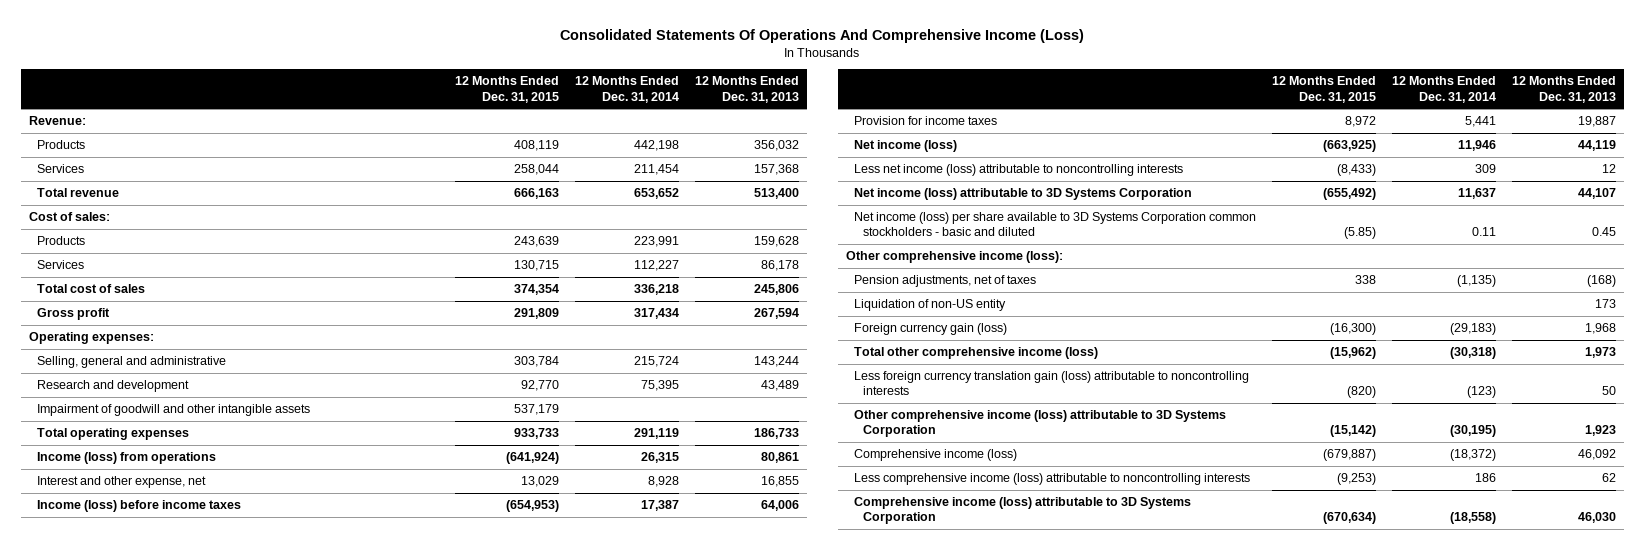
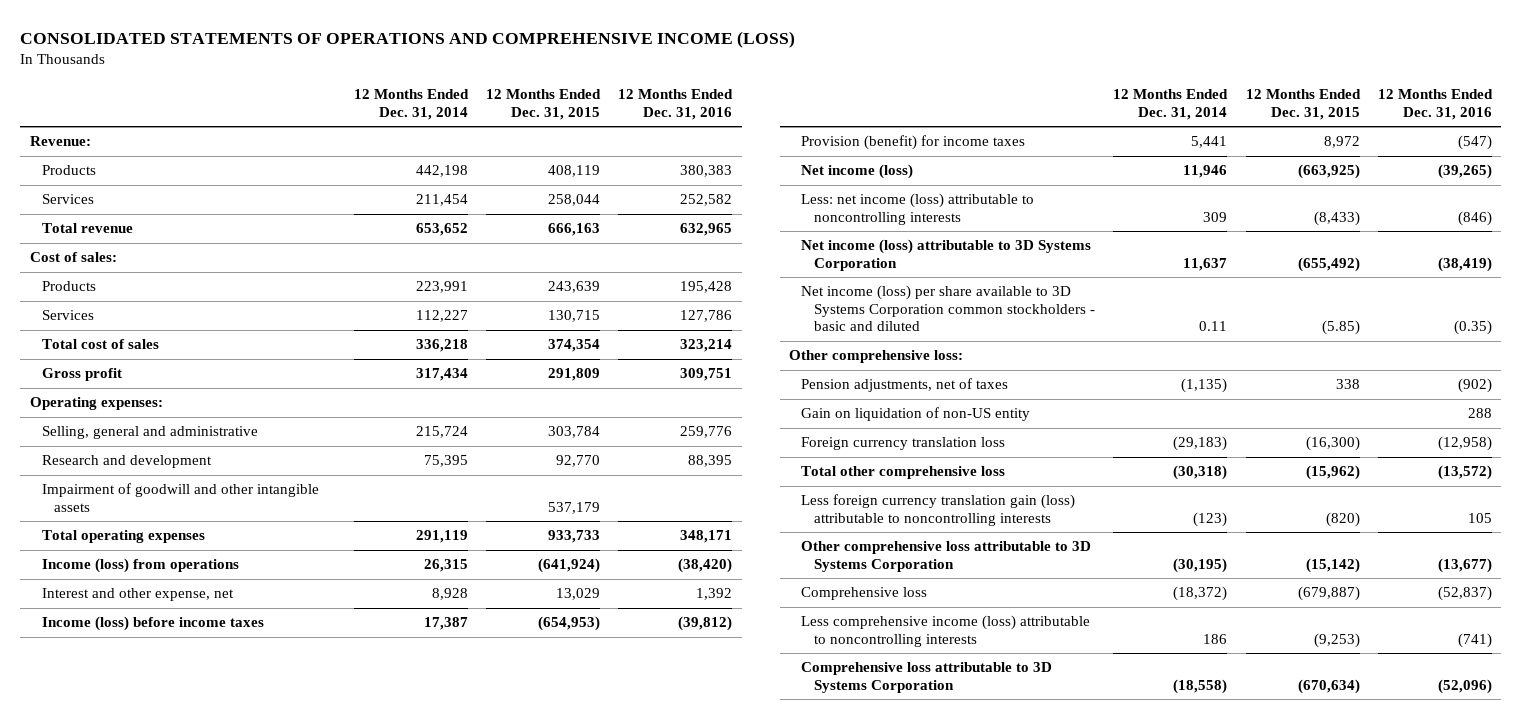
[560,29,1085,44] Consolidated Statements Of Operations And Comprehensive Income (Loss) -> [20,30,796,48] CONSOLIDATED STATEMENTS OF OPERATIONS AND COMPREHENSIVE INCOME (LOSS)
[694,76,799,103] 12 Months Ended Dec. 31, 2013 -> none
none -> [618,89,734,120] 12 Months Ended Dec. 31, 2016
[854,116,998,126] Provision for income taxes -> [801,135,1026,151] Provision (benefit) for income taxes
[854,164,1184,177] Less net income (loss) attributable to noncontrolling interests -> [801,193,1035,225] Less: net income (loss) attributable to noncontrolling interests
[845,251,1063,264] Other comprehensive income (loss): -> [789,350,964,364] Other comprehensive loss:
[854,299,1007,312] Liquidation of non-US entity -> [801,407,1031,422] Gain on liquidation of non-US entity
[854,323,1008,336] Foreign currency gain (loss) -> [801,437,1006,451] Foreign currency translation loss
[854,347,1099,360] Total other comprehensive income (loss) -> [801,466,1006,480] Total other comprehensive loss
[854,410,1227,438] Other comprehensive income (loss) attributable to 3D Systems Corporation -> [801,541,1092,572] Other comprehensive loss attributable to 3D Systems Corporation
[854,449,1018,462] Comprehensive income (loss) -> [801,587,928,601] Comprehensive loss
[854,497,1192,525] Comprehensive income (loss) attributable to 3D Systems Corporation -> [801,662,1053,693] Comprehensive loss attributable to 3D Systems Corporation

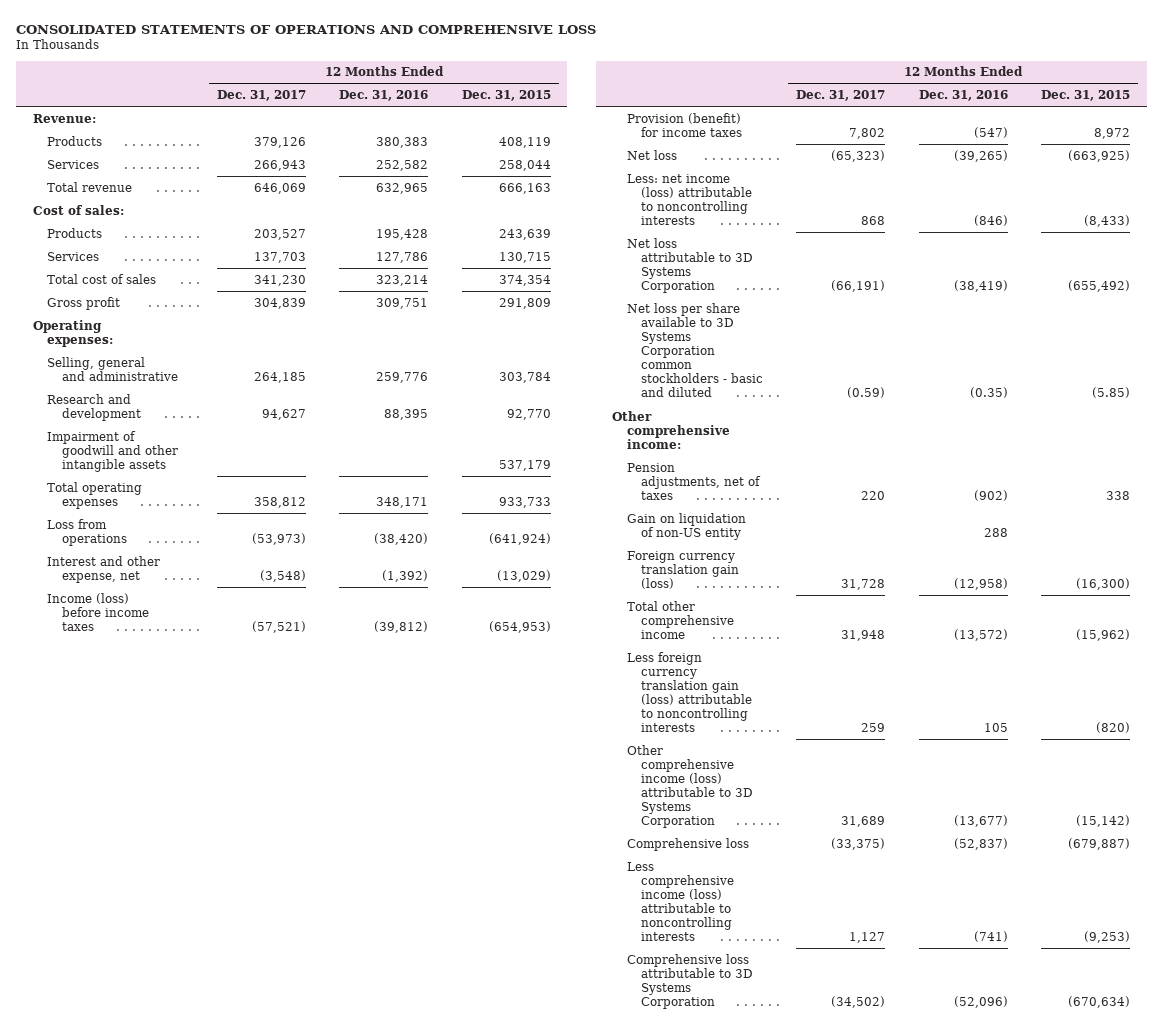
[20,30,796,48] CONSOLIDATED STATEMENTS OF OPERATIONS AND COMPREHENSIVE INCOME (LOSS) -> [16,24,597,34] CONSOLIDATED STATEMENTS OF OPERATIONS AND COMPREHENSIVE LOSS
[353,89,469,120] 12 Months Ended Dec. 31, 2014 -> none
none -> [217,89,307,101] Dec. 31, 2017
[41,558,239,574] Income (loss) from operations -> [47,518,127,546] Loss from operations
[555,588,600,601] 13,029 -> [496,569,551,582] (13,029)
[696,588,733,601] 1,392 -> [382,569,429,582] (1,392)
[801,164,914,180] Net income (loss) -> [626,149,677,160] Net loss
[801,239,1092,271] Net income (loss) attributable to 3D Systems Corporation -> [626,237,754,293] Net loss attributable to 3D Systems Corporation
[801,285,1095,332] Net income (loss) per share available to 3D Systems Corporation common stockholders - basic and diluted -> [626,302,764,398] Net loss per share available to 3D Systems Corporation common stockholders - basic and diluted
[789,350,964,364] Other comprehensive loss: -> [612,410,730,449] Other comprehensive income:
[801,437,1006,451] Foreign currency translation loss -> [626,550,740,589] Foreign currency translation gain (loss)
[801,466,1006,480] Total other comprehensive loss -> [626,600,735,639] Total other comprehensive income
[801,541,1092,572] Other comprehensive loss attributable to 3D Systems Corporation -> [626,744,754,829] Other comprehensive income (loss) attributable to 3D Systems Corporation

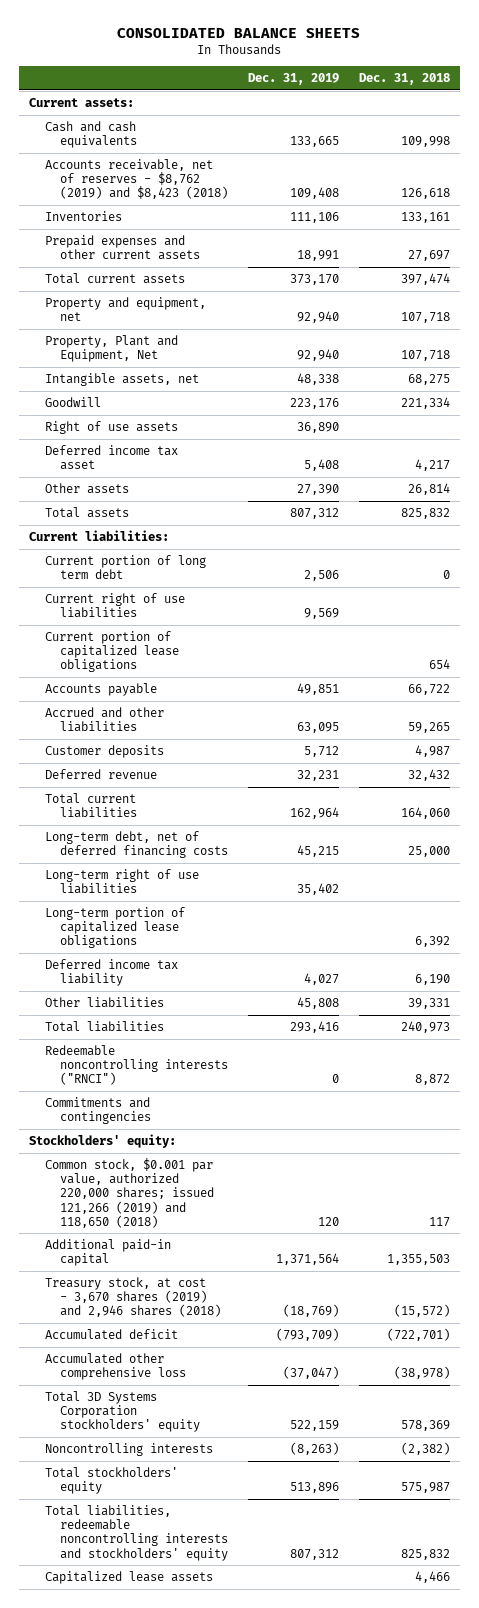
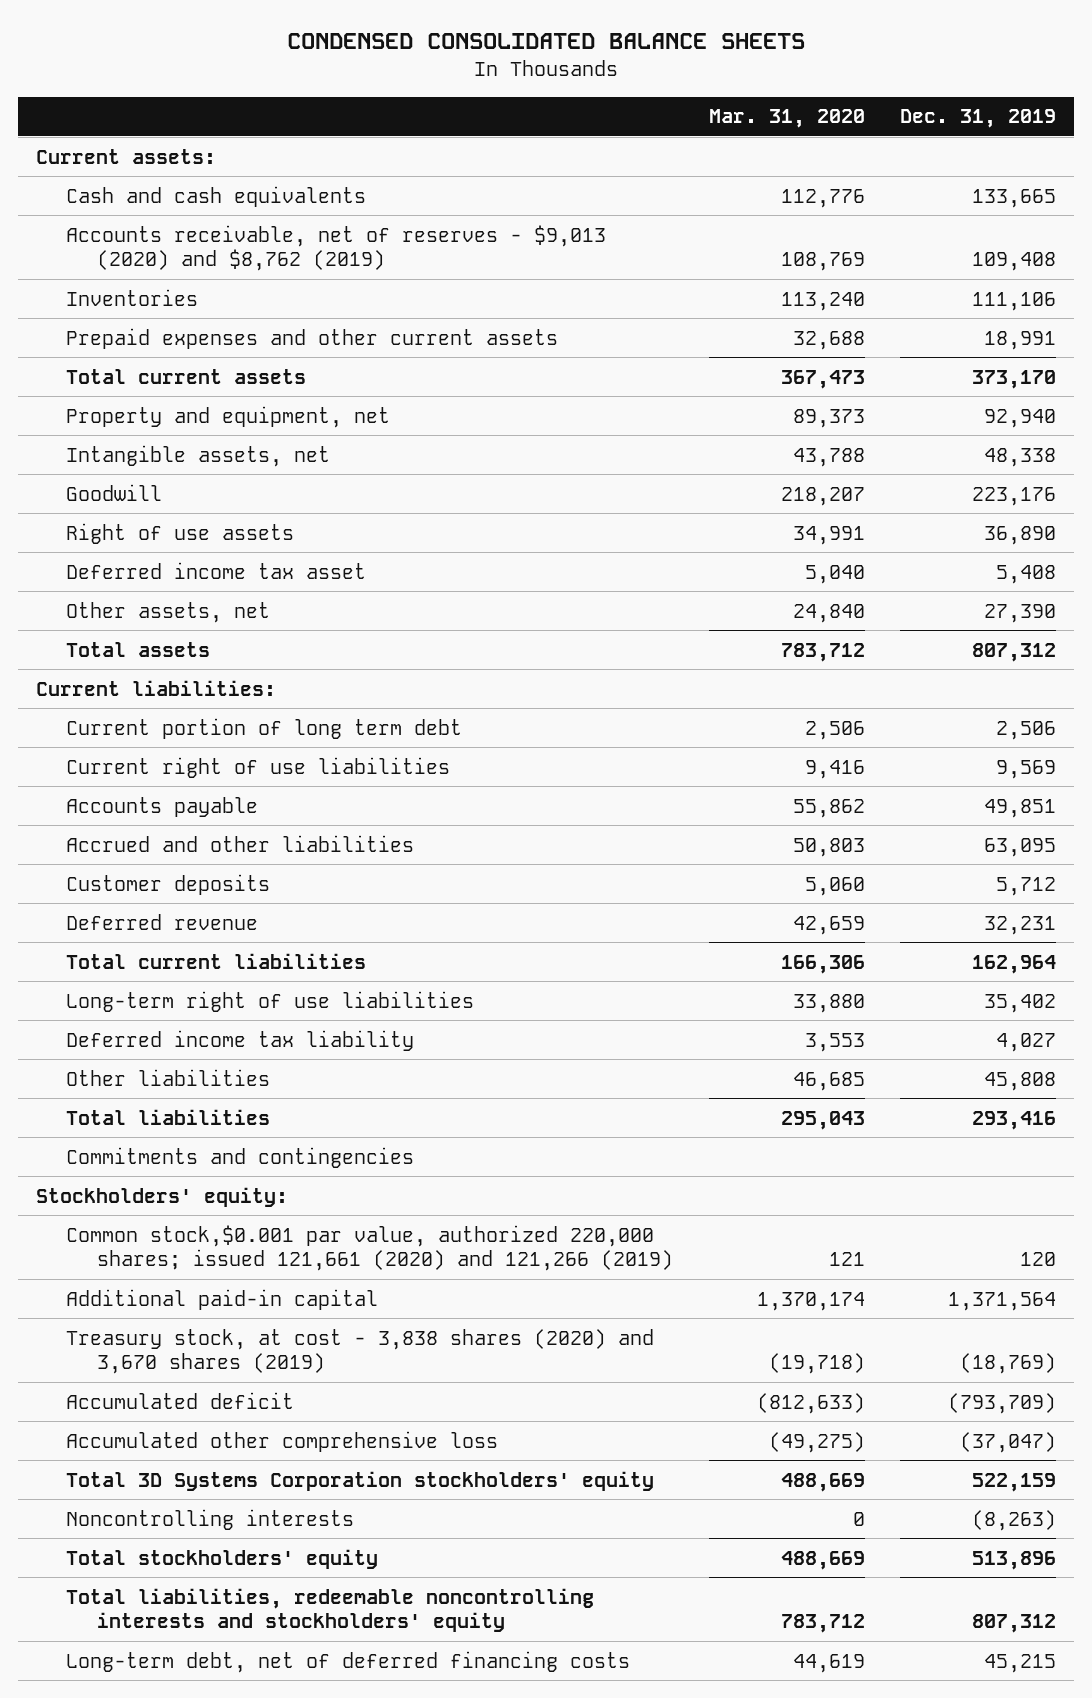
[117,27,361,38] CONSOLIDATED BALANCE SHEETS -> [287,33,806,50] CONDENSED CONSOLIDATED BALANCE SHEETS
[358,73,450,86] Dec. 31, 2018 -> none
none -> [708,109,865,129] Mar. 31, 2020
[44,159,229,200] Accounts receivable, net of reserves - $8,762 (2019) and $8,423 (2018) -> [66,224,607,272] Accounts receivable, net of reserves - $9,013 (2020) and $8,762 (2019)
[44,335,178,363] Property, Plant and Equipment, Net -> none
[44,483,129,495] Other assets -> [66,601,271,623] Other assets, net
[44,631,180,673] Current portion of capitalized lease obligations -> none
[44,907,185,949] Long-term portion of capitalized lease obligations -> none
[44,1045,229,1086] Redeemable noncontrolling interests ("RNCI") -> none
[44,1158,215,1228] Common stock, $0.001 par value, authorized 220,000 shares; issued 121,266 (2019) and 118,650 (2018) -> [66,1224,673,1272] Common stock,$0.001 par value, authorized 220,000 shares; issued 121,661 (2020) and 121,266 (2019)
[44,1277,222,1318] Treasury stock, at cost - 3,670 shares (2019) and 2,946 shares (2018) -> [66,1328,655,1375] Treasury stock, at cost - 3,838 shares (2020) and 3,670 shares (2019)
[44,1571,213,1585] Capitalized lease assets -> none
[44,831,229,859] Long-term debt, net of deferred financing costs -> [66,1650,631,1673] Long-term debt, net of deferred financing costs

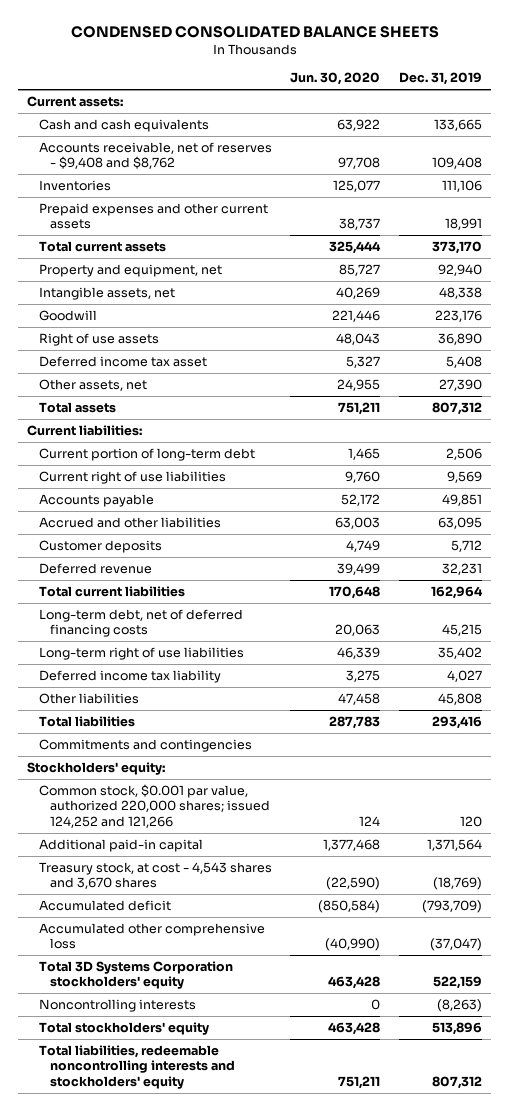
[708,109,865,129] Mar. 31, 2020 -> none
none -> [290,72,381,86] Jun. 30, 2020
[66,224,607,272] Accounts receivable, net of reserves - $9,013 (2020) and $8,762 (2019) -> [38,141,272,170] Accounts receivable, net of reserves - $9,408 and $8,762
[66,717,463,739] Current portion of long term debt -> [38,447,255,461] Current portion of long-term debt
[66,1650,631,1673] Long-term debt, net of deferred financing costs -> [38,608,243,638] Long-term debt, net of deferred financing costs
[66,1224,673,1272] Common stock,$0.001 par value, authorized 220,000 shares; issued 121,661 (2020) and 121,266 (2019) -> [38,783,271,829] Common stock, $0.001 par value, authorized 220,000 shares; issued 124,252 and 121,266
[66,1328,655,1375] Treasury stock, at cost - 3,838 shares (2020) and 3,670 shares (2019) -> [38,861,272,890] Treasury stock, at cost - 4,543 shares and 3,670 shares

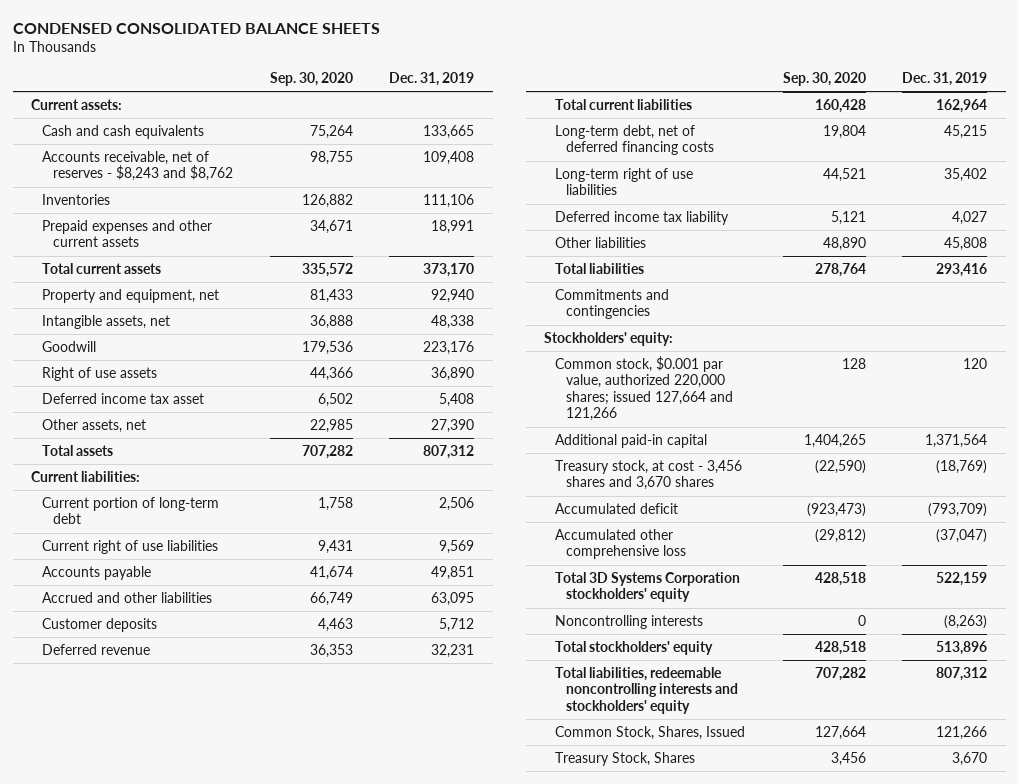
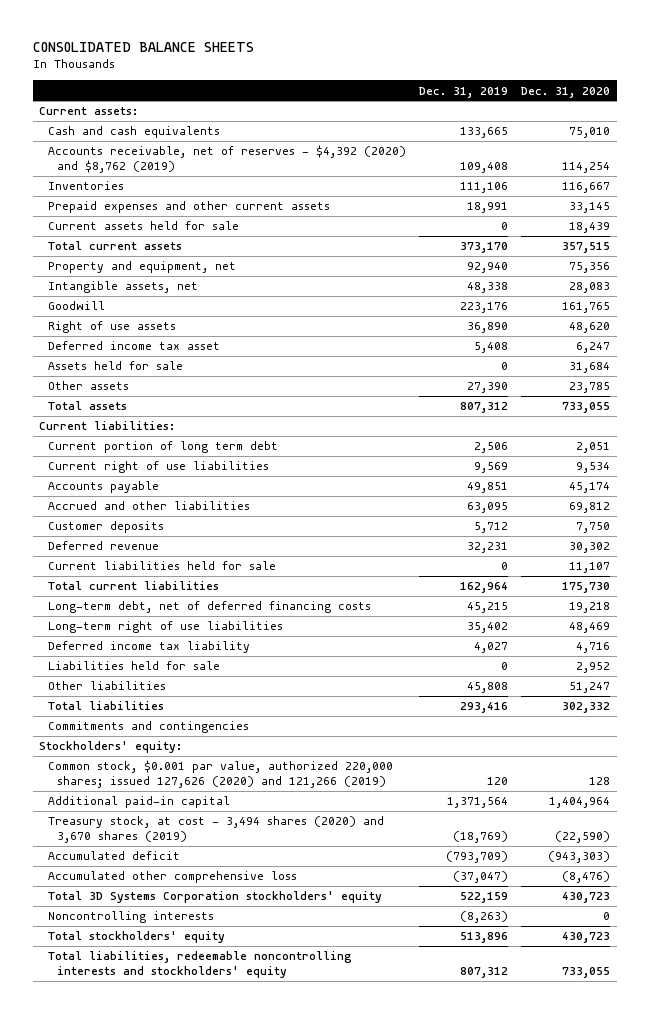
[12,22,380,34] CONDENSED CONSOLIDATED BALANCE SHEETS -> [32,41,254,52] CONSOLIDATED BALANCE SHEETS
[269,72,353,87] Sep. 30, 2020 -> none
none -> [521,86,611,98] Dec. 31, 2020
[42,150,233,182] Accounts receivable, net of reserves - $8,243 and $8,762 -> [47,145,406,174] Accounts receivable, net of reserves - $4,392 (2020) and $8,762 (2019)
none -> [47,221,239,231] Current assets held for sale
none -> [47,361,183,371] Assets held for sale
[42,418,147,433] Other assets, net -> [47,381,129,391] Other assets
[42,496,220,525] Current portion of long-term debt -> [47,441,278,454] Current portion of long term debt
none -> [47,561,276,571] Current liabilities held for sale
none -> [47,661,220,671] Liabilities held for sale
[555,355,733,422] Common stock, $0.001 par value, authorized 220,000 shares; issued 127,664 and 121,266 -> [47,760,393,789] Common stock, $0.001 par value, authorized 220,000 shares; issued 127,626 (2020) and 121,266 (2019)
[555,459,743,491] Treasury stock, at cost - 3,456 shares and 3,670 shares -> [47,816,384,844] Treasury stock, at cost - 3,494 shares (2020) and 3,670 shares (2019)
[555,725,746,740] Common Stock, Shares, Issued -> none
[555,751,696,766] Treasury Stock, Shares -> none

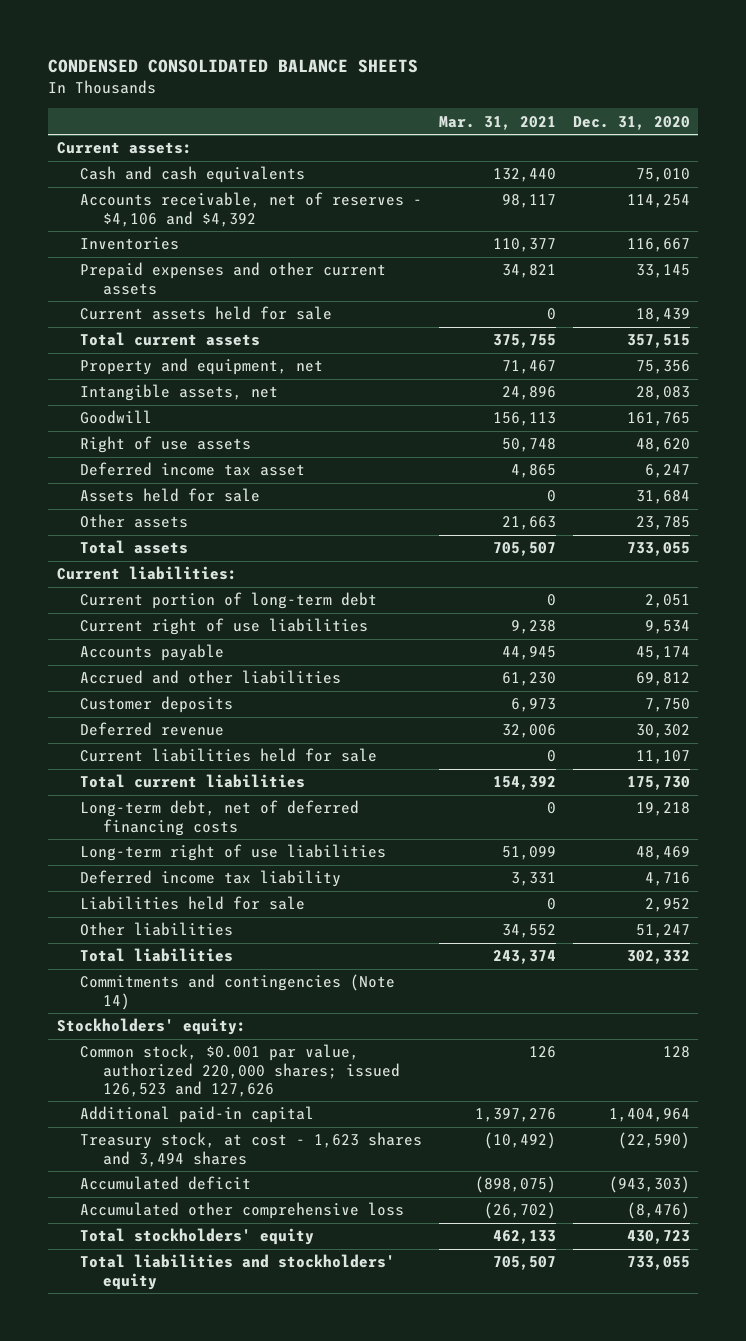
[32,41,254,52] CONSOLIDATED BALANCE SHEETS -> [48,59,419,74] CONDENSED CONSOLIDATED BALANCE SHEETS
[419,86,509,98] Dec. 31, 2019 -> none
none -> [438,115,556,130] Mar. 31, 2021
[47,145,406,174] Accounts receivable, net of reserves - $4,392 (2020) and $8,762 (2019) -> [79,192,422,227] Accounts receivable, net of reserves - $4,106 and $4,392
[47,441,278,454] Current portion of long term debt -> [79,592,377,610] Current portion of long-term debt
[47,721,249,734] Commitments and contingencies -> [79,974,395,1010] Commitments and contingencies (Note 14)
[47,760,393,789] Common stock, $0.001 par value, authorized 220,000 shares; issued 127,626 (2020) and 121,266 (2019) -> [79,1044,401,1097] Common stock, $0.001 par value, authorized 220,000 shares; issued 126,523 and 127,626
[47,816,384,844] Treasury stock, at cost - 3,494 shares (2020) and 3,670 shares (2019) -> [79,1132,422,1167] Treasury stock, at cost - 1,623 shares and 3,494 shares
[47,891,382,904] Total 3D Systems Corporation stockholders' equity -> none
[47,911,214,924] Noncontrolling interests -> none
[47,951,352,979] Total liabilities, redeemable noncontrolling interests and stockholders' equity -> [79,1254,395,1290] Total liabilities and stockholders' equity

